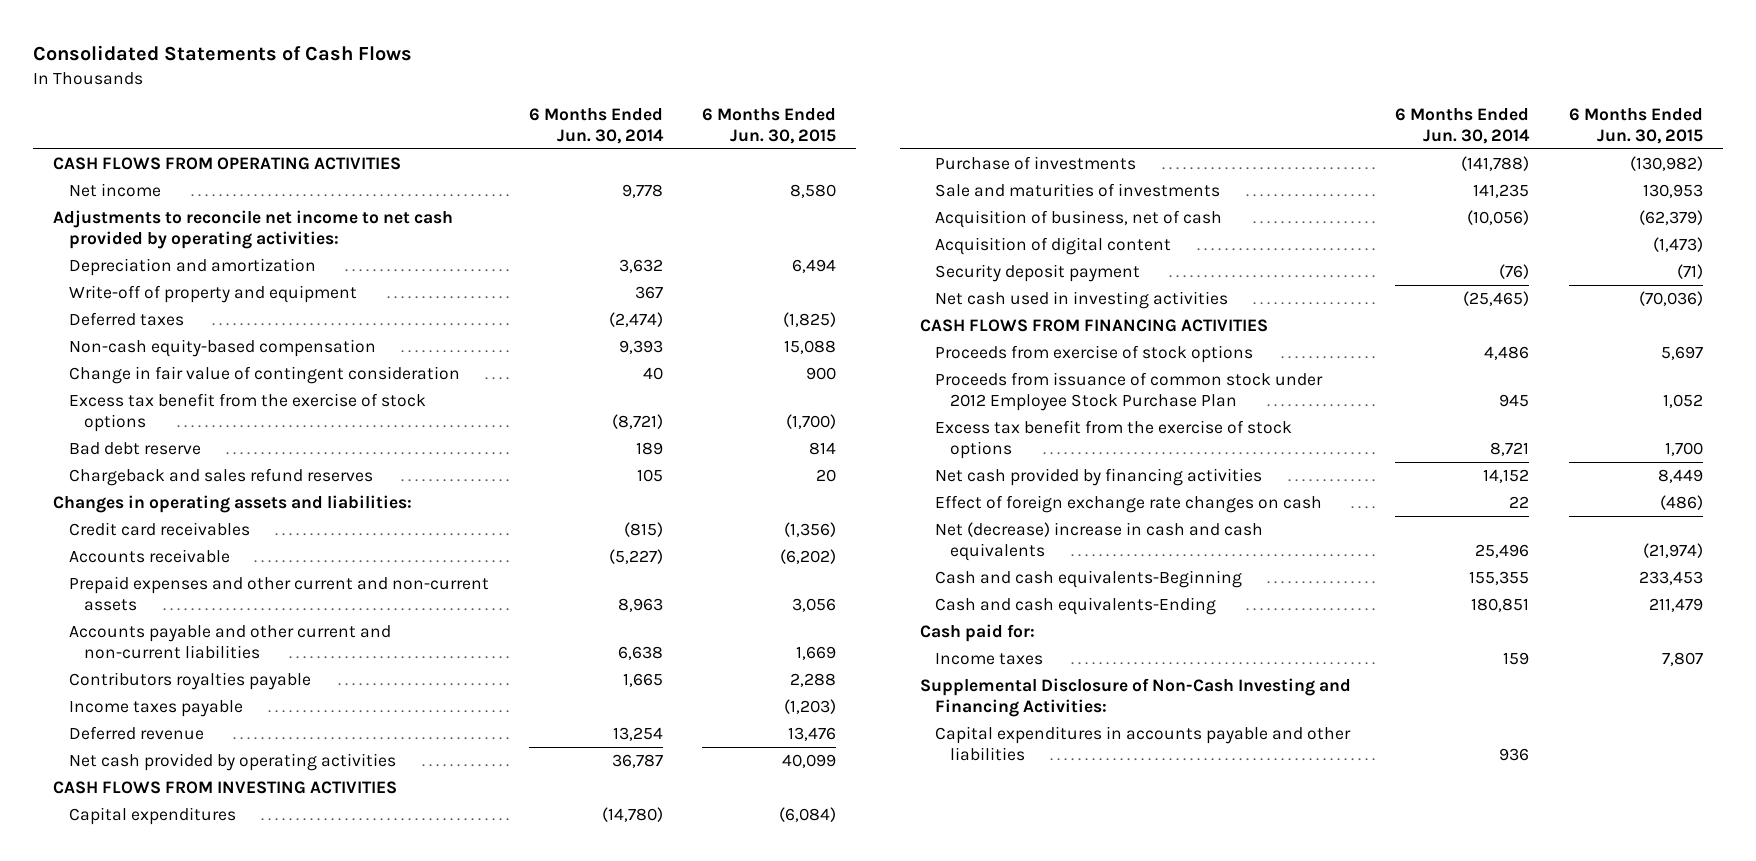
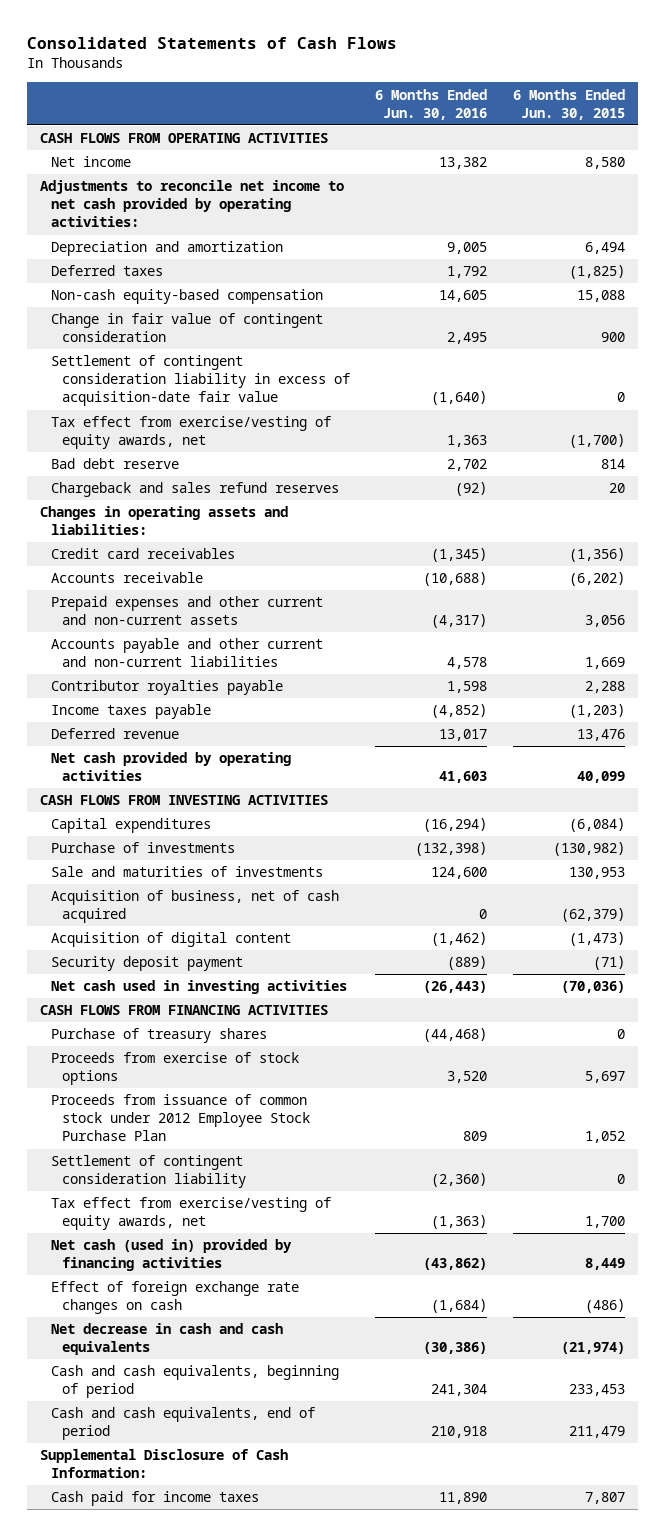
[528,107,664,144] 6 Months Ended Jun. 30, 2014 -> none
none -> [375,88,488,120] 6 Months Ended Jun. 30, 2016
[68,284,357,303] Write-off of property and equipment -> none
none -> [50,355,350,407] Settlement of contingent consideration liability in excess of acquisition-date fair value
[68,392,426,432] Excess tax benefit from the exercise of stock options -> [50,416,331,450] Tax effect from exercise/vesting of equity awards, net
[68,671,311,690] Contributors royalties payable -> [50,680,283,696] Contributor royalties payable
[934,209,1222,228] Acquisition of business, net of cash -> [50,890,339,924] Acquisition of business, net of cash acquired
none -> [50,1028,267,1044] Purchase of treasury shares
none -> [50,1155,246,1189] Settlement of contingent consideration liability
[934,419,1292,459] Excess tax benefit from the exercise of stock options -> [50,1197,331,1231] Tax effect from exercise/vesting of equity awards, net
[934,467,1262,486] Net cash provided by financing activities -> [50,1239,292,1272] Net cash (used in) provided by financing activities
[919,677,1351,717] Supplemental Disclosure of Non-Cash Investing and Financing Activities: -> none
[934,725,1351,761] Capital expenditures in accounts payable and other liabilities -> none
[934,521,1263,561] Net (decrease) increase in cash and cash equivalents -> [50,1323,283,1356] Net decrease in cash and cash equivalents
[934,569,1242,588] Cash and cash equivalents-Beginning -> [50,1365,339,1399] Cash and cash equivalents, beginning of period
[934,596,1216,615] Cash and cash equivalents-Ending -> [50,1407,315,1441] Cash and cash equivalents, end of period
[919,623,1035,642] Cash paid for: -> [40,1449,289,1479] Supplemental Disclosure of Cash Information:
[934,652,1043,665] Income taxes -> [50,1491,259,1507] Cash paid for income taxes

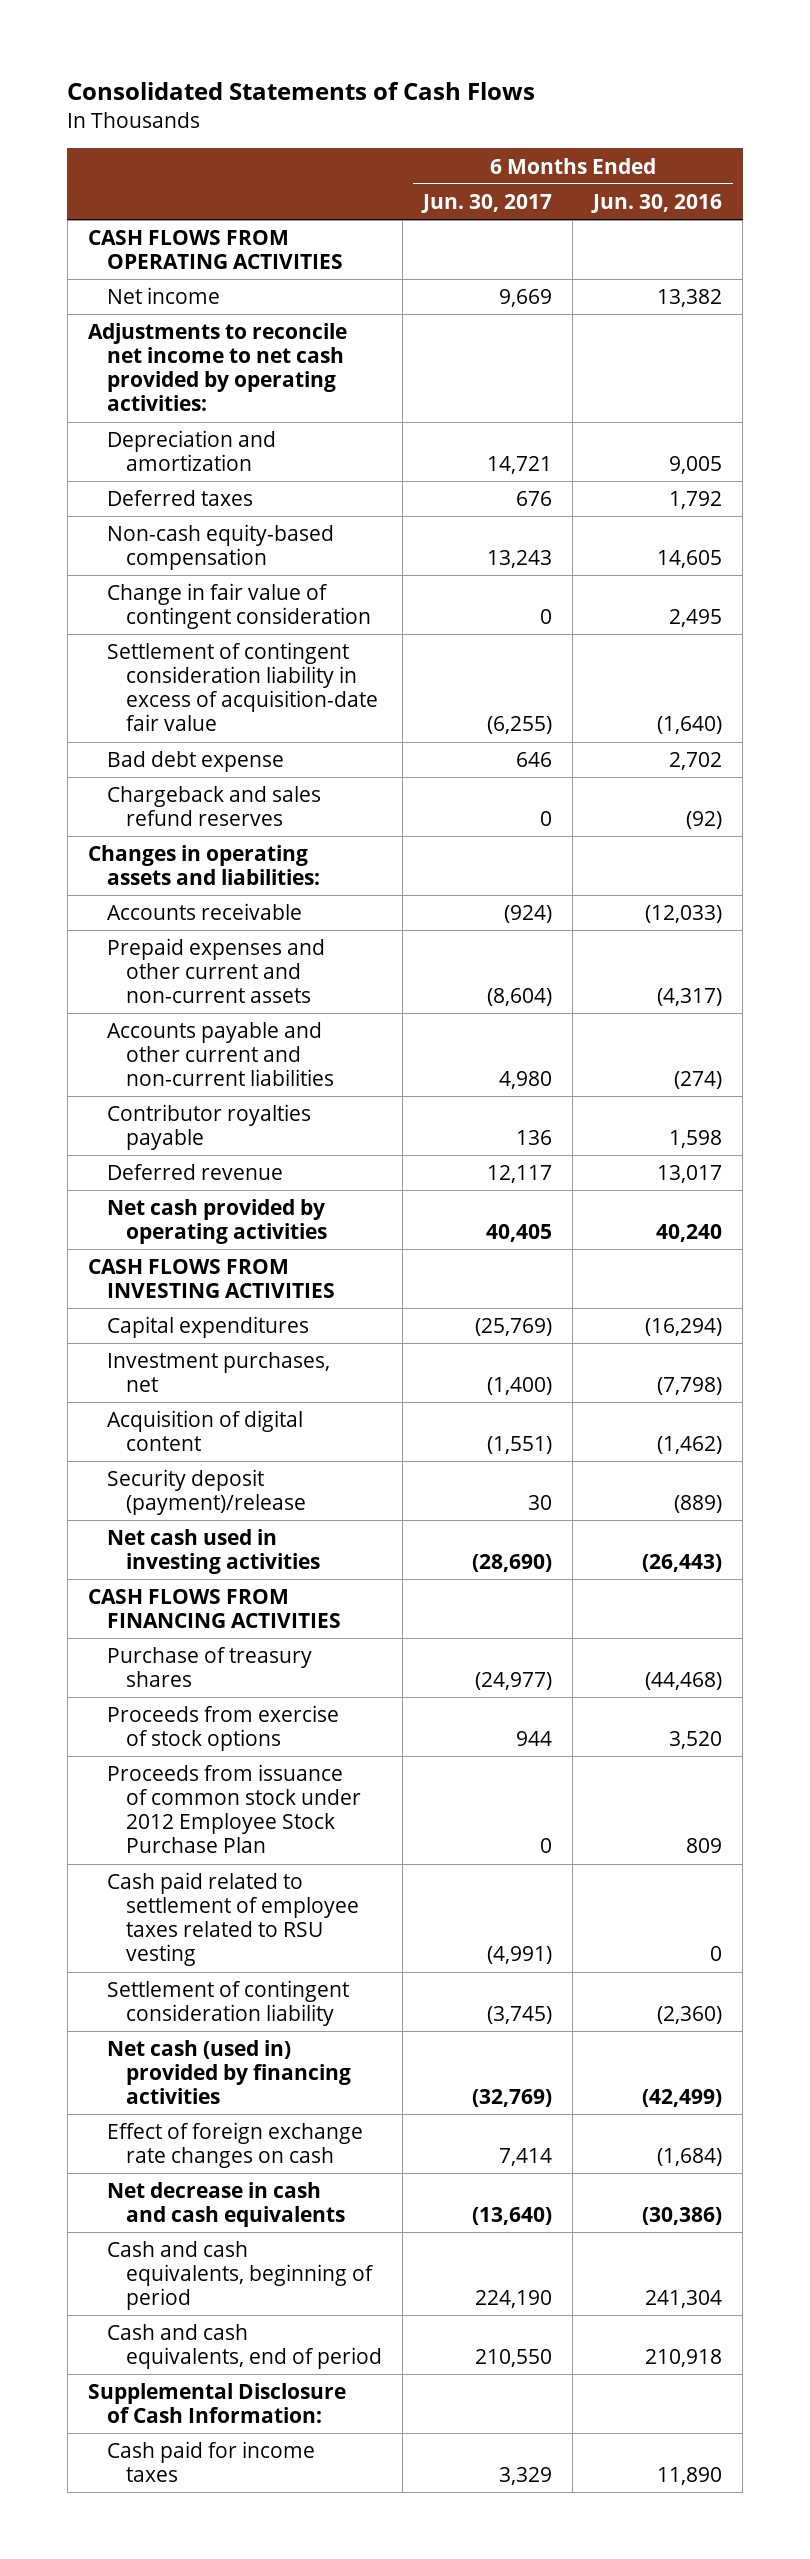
[513,88,626,120] 6 Months Ended Jun. 30, 2015 -> none
none -> [420,193,552,213] Jun. 30, 2017
[50,416,331,450] Tax effect from exercise/vesting of equity awards, net -> none
[50,458,179,470] Bad debt reserve -> [106,751,284,773] Bad debt expense
[50,548,235,560] Credit card receivables -> none
[423,572,488,587] (10,688) -> [645,905,723,924] (12,033)
[447,657,488,670] 4,578 -> [674,1071,723,1090] (274)
[50,704,211,720] Income taxes payable -> none
[439,771,488,784] 41,603 -> [656,1224,723,1243] 40,240
[50,842,235,854] Purchase of investments -> none
[50,866,323,878] Sale and maturities of investments -> none
[50,890,339,924] Acquisition of business, net of cash acquired -> none
none -> [106,1352,330,1393] Investment purchases, net
[50,956,243,972] Security deposit payment -> [106,1469,306,1516] Security deposit (payment)/release
none -> [106,1872,359,1967] Cash paid related to settlement of employee taxes related to RSU vesting
[50,1197,331,1231] Tax effect from exercise/vesting of equity awards, net -> none
[423,1258,488,1271] (43,862) -> [642,2089,723,2108] (42,499)

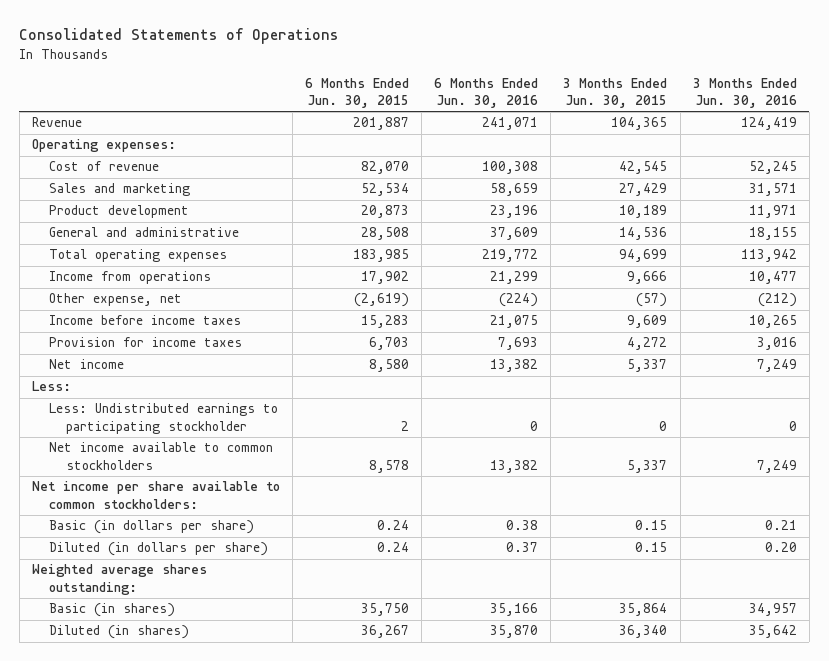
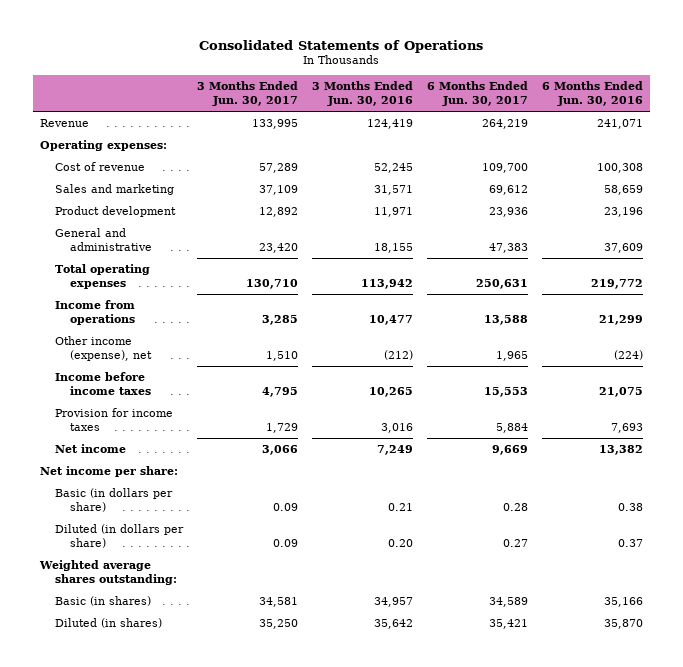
[305,77,410,109] 6 Months Ended Jun. 30, 2015 -> none
[563,77,668,109] 3 Months Ended Jun. 30, 2015 -> none
none -> [196,81,298,107] 3 Months Ended Jun. 30, 2017
none -> [427,81,529,107] 6 Months Ended Jun. 30, 2017
[48,293,182,307] Other expense, net -> [54,336,153,361] Other income (expense), net
[31,381,71,392] Less: -> none
[48,403,278,435] Less: Undistributed earnings to participating stockholder -> none
[48,442,273,471] Net income available to common stockholders -> none
[31,481,280,510] Net income per share available to common stockholders: -> [39,466,178,478] Net income per share:

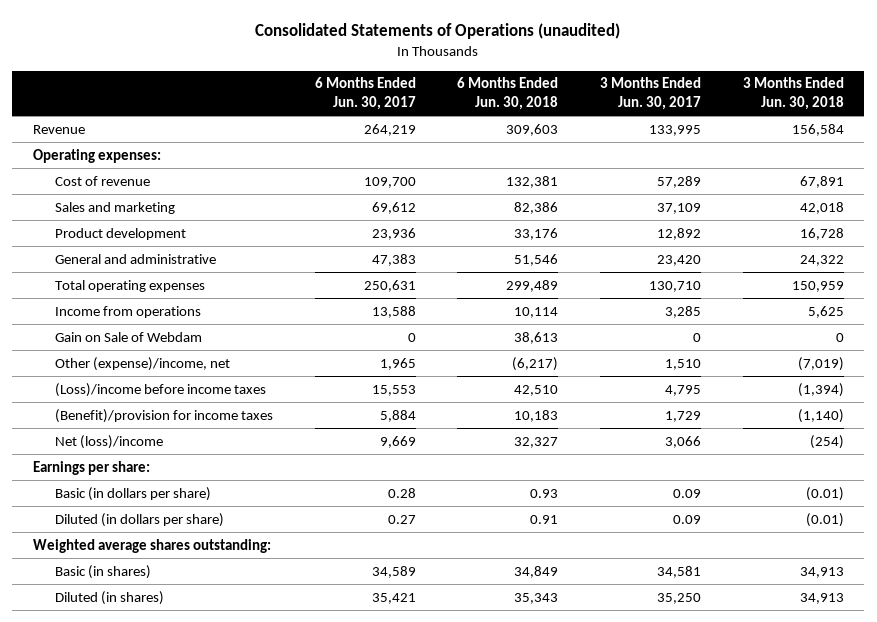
[199,39,484,53] Consolidated Statements of Operations -> [255,22,621,39] Consolidated Statements of Operations (unaudited)
[312,81,414,107] 3 Months Ended Jun. 30, 2016 -> none
[542,81,644,107] 6 Months Ended Jun. 30, 2016 -> none
none -> [457,77,559,111] 6 Months Ended Jun. 30, 2018
none -> [742,77,844,111] 3 Months Ended Jun. 30, 2018
none -> [55,331,203,342] Gain on Sale of Webdam
[54,336,153,361] Other income (expense), net -> [55,356,231,371] Other (expense)/income, net
[54,372,152,395] Income before income taxes -> [55,382,267,397] (Loss)/income before income taxes
[54,408,173,431] Provision for income taxes -> [55,408,274,423] (Benefit)/provision for income taxes
[54,444,126,454] Net income -> [55,434,164,449] Net (loss)/income
[39,466,178,478] Net income per share: -> [33,460,151,475] Earnings per share:

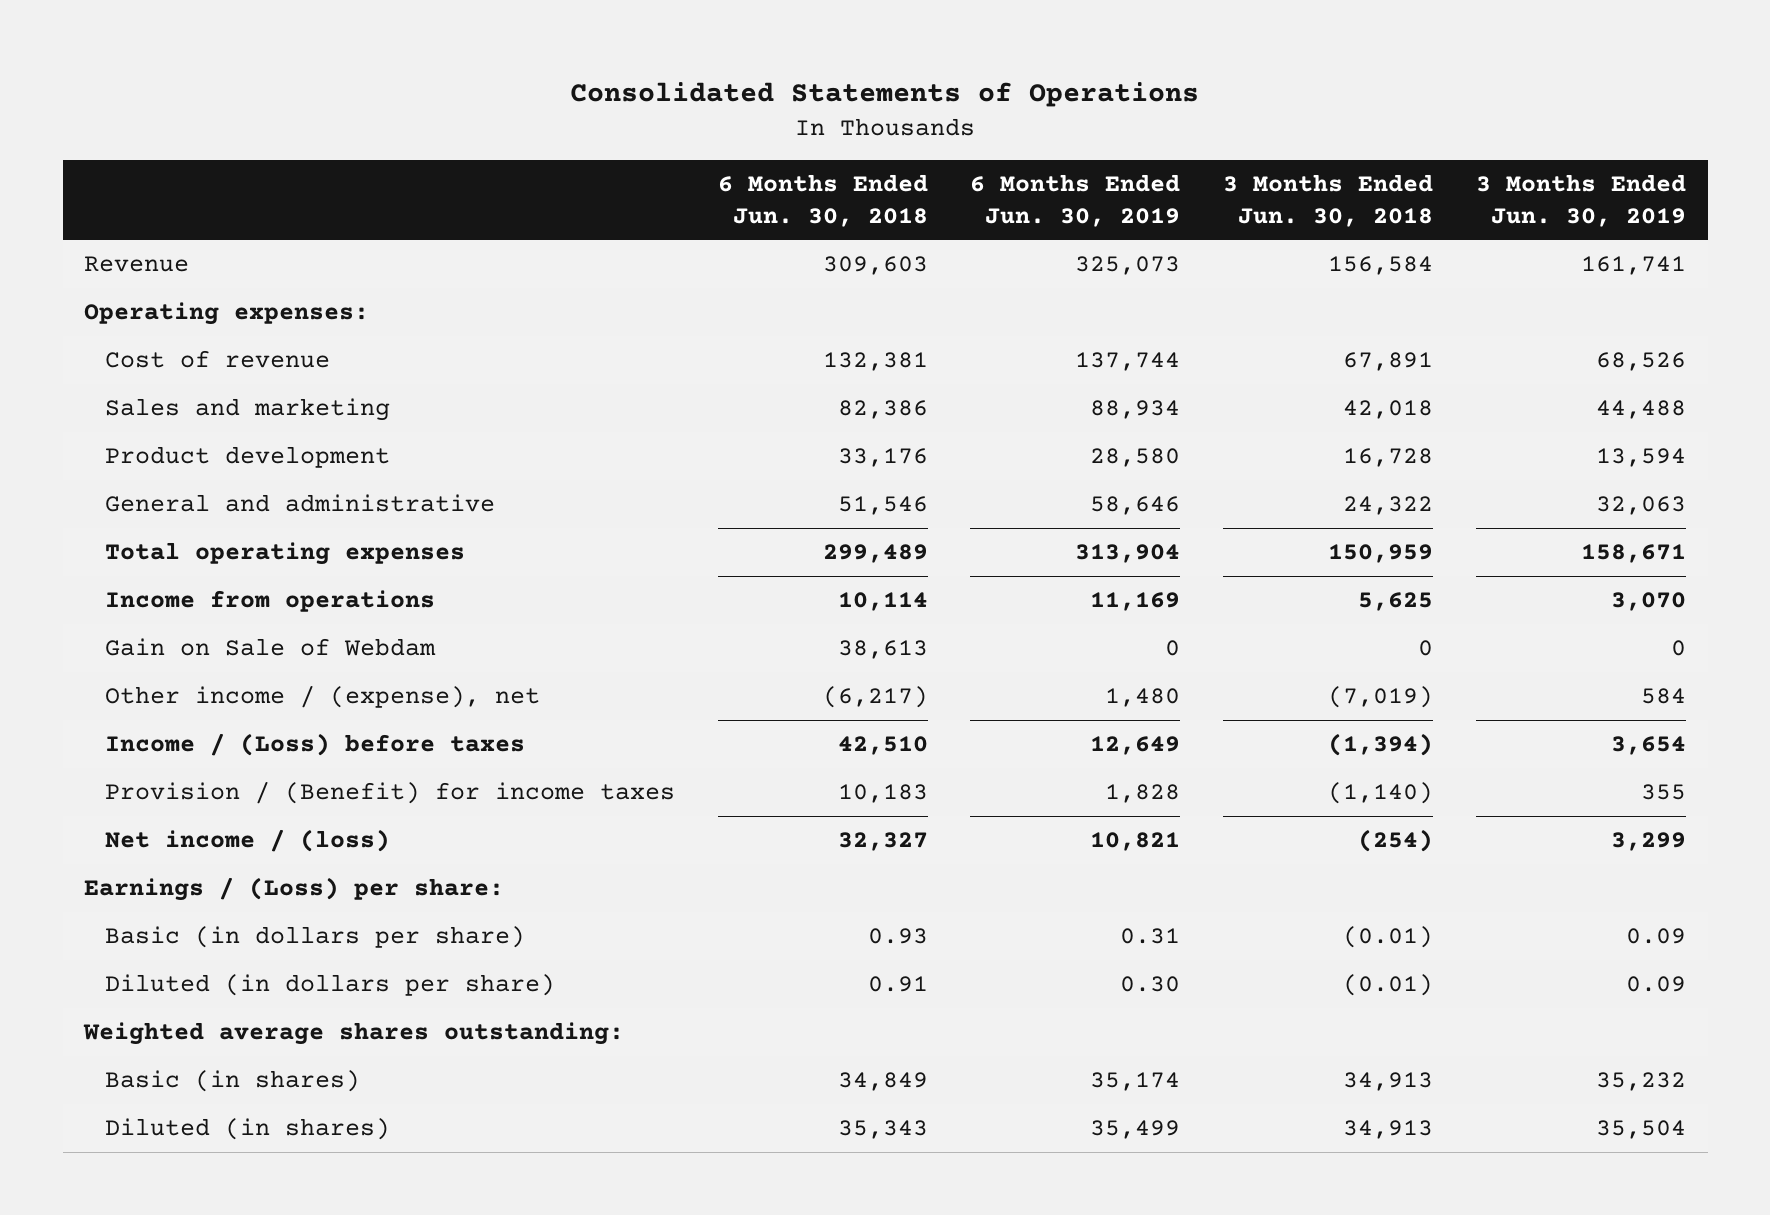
[255,22,621,39] Consolidated Statements of Operations (unaudited) -> [570,82,1200,108] Consolidated Statements of Operations
[314,77,416,111] 6 Months Ended Jun. 30, 2017 -> none
[599,77,701,111] 3 Months Ended Jun. 30, 2017 -> none
none -> [970,174,1181,227] 6 Months Ended Jun. 30, 2019
none -> [1476,174,1687,227] 3 Months Ended Jun. 30, 2019
[55,356,231,371] Other (expense)/income, net -> [104,684,540,708] Other income / (expense), net
[55,382,267,397] (Loss)/income before income taxes -> [104,732,525,756] Income / (Loss) before taxes
[55,408,274,423] (Benefit)/provision for income taxes -> [104,780,675,804] Provision / (Benefit) for income taxes
[55,434,164,449] Net (loss)/income -> [104,828,390,852] Net income / (loss)
[33,460,151,475] Earnings per share: -> [84,876,505,901] Earnings / (Loss) per share:

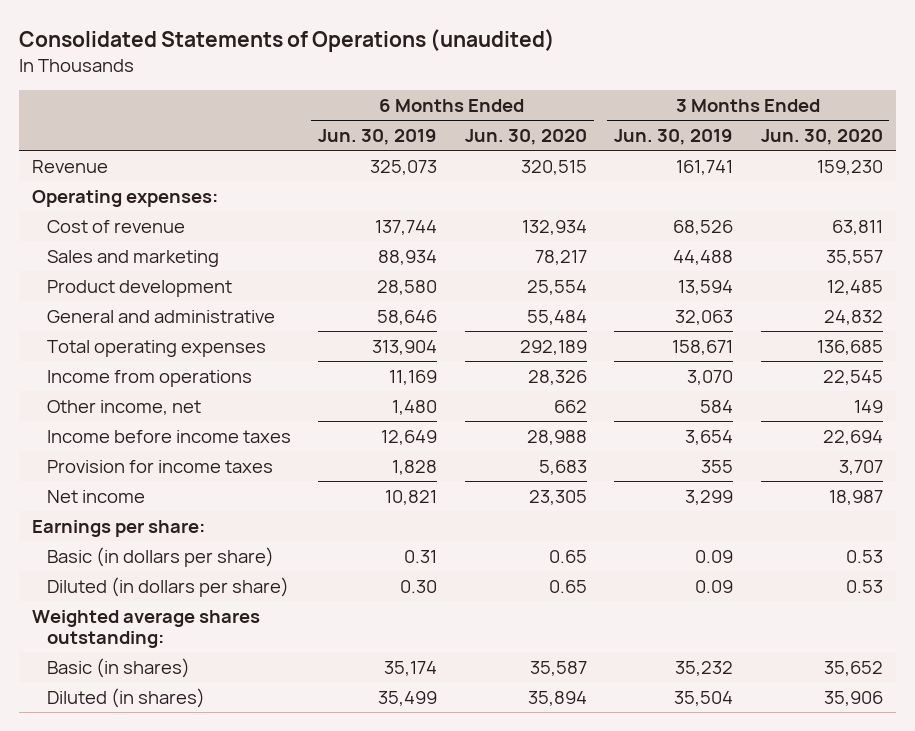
[570,82,1200,108] Consolidated Statements of Operations -> [18,29,555,53] Consolidated Statements of Operations (unaudited)
[717,174,928,227] 6 Months Ended Jun. 30, 2018 -> none
[1223,174,1434,227] 3 Months Ended Jun. 30, 2018 -> none
none -> [464,129,587,146] Jun. 30, 2020
none -> [760,129,883,146] Jun. 30, 2020
[104,637,436,656] Gain on Sale of Webdam -> none
[104,684,540,708] Other income / (expense), net -> [46,399,201,415] Other income, net
[104,732,525,756] Income / (Loss) before taxes -> [46,429,291,443] Income before income taxes
[104,780,675,804] Provision / (Benefit) for income taxes -> [46,459,273,473] Provision for income taxes
[104,828,390,852] Net income / (loss) -> [46,489,145,503] Net income
[84,876,505,901] Earnings / (Loss) per share: -> [32,519,206,537] Earnings per share:

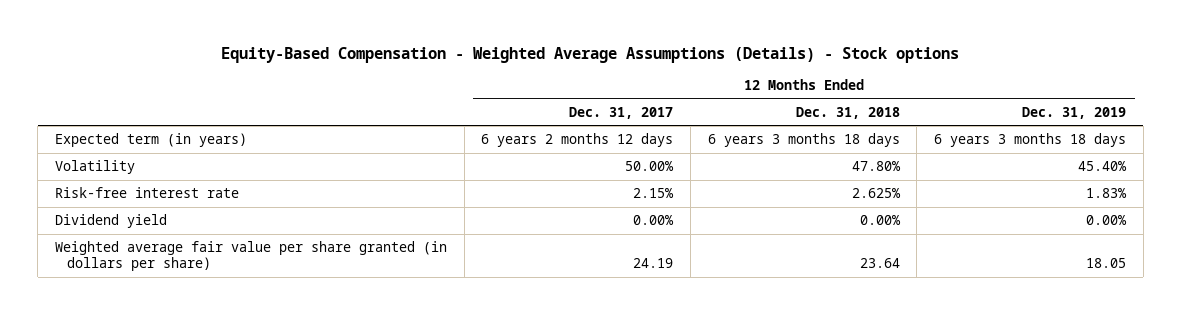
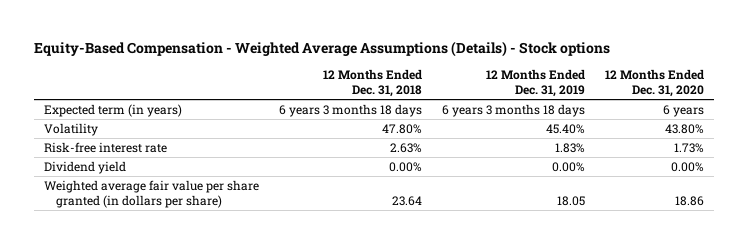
[569,106,674,119] Dec. 31, 2017 -> none
none -> [604,68,704,98] 12 Months Ended Dec. 31, 2020
[851,188,901,199] 2.625% -> [390,142,423,153] 2.63%

